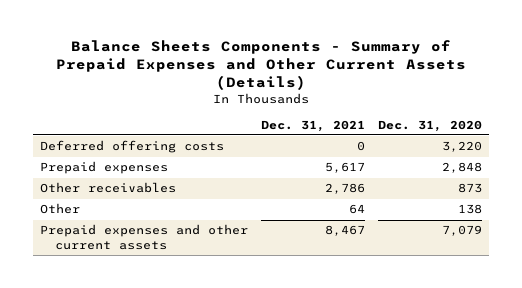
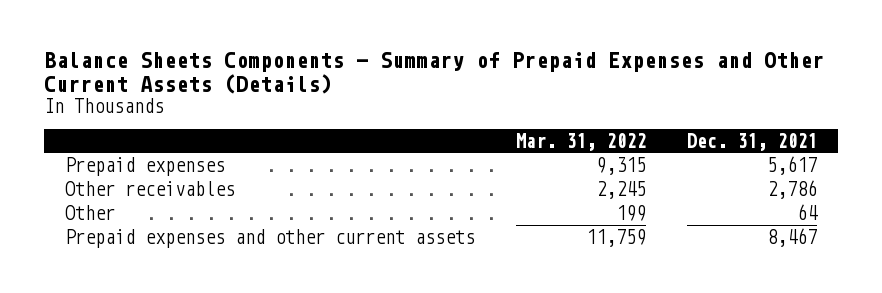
[378,119,483,132] Dec. 31, 2020 -> none
none -> [516,132,647,151] Mar. 31, 2022
[39,140,224,154] Deferred offering costs -> none

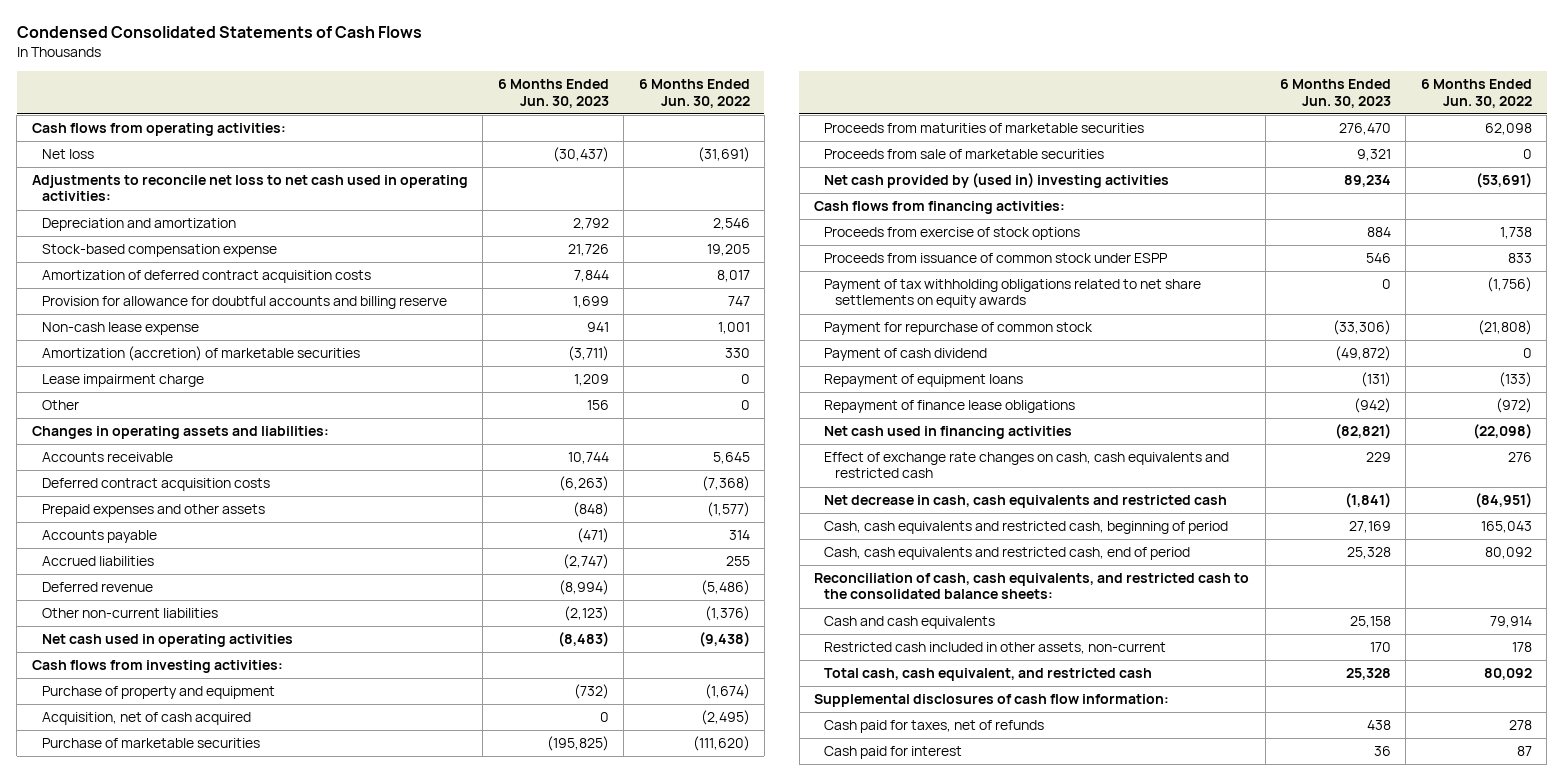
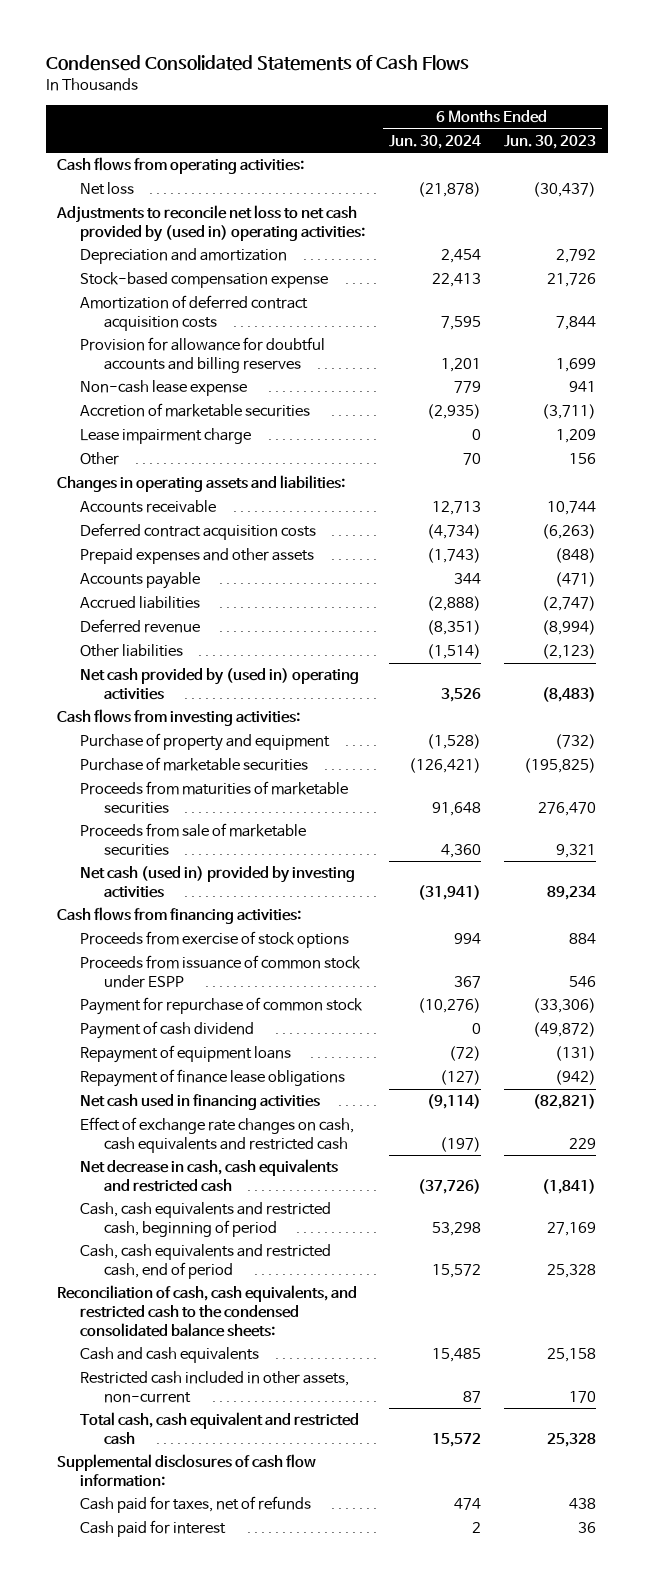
[638,79,750,108] 6 Months Ended Jun. 30, 2022 -> none
none -> [388,135,481,150] Jun. 30, 2024
[31,175,468,202] Adjustments to reconcile net loss to net cash used in operating activities: -> [56,205,366,243] Adjustments to reconcile net loss to net cash provided by (used in) operating activities:
[41,296,447,310] Provision for allowance for doubtful accounts and billing reserve -> [80,337,326,374] Provision for allowance for doubtful accounts and billing reserves
[41,346,360,362] Amortization (accretion) of marketable securities -> [80,403,311,418] Accretion of marketable securities
[41,608,218,619] Other non-current liabilities -> [80,644,184,658] Other liabilities
[41,634,293,648] Net cash used in operating activities -> [80,668,360,701] Net cash provided by (used in) operating activities
[41,712,251,726] Acquisition, net of cash acquired -> none
[824,173,1170,189] Net cash provided by (used in) investing activities -> [80,866,356,899] Net cash (used in) provided by investing activities
[824,279,1202,309] Payment of tax withholding obligations related to net share settlements on equity awards -> none
[814,573,1250,600] Reconciliation of cash, cash equivalents, and restricted cash to the consolidated balance sheets: -> [57,1285,358,1337] Reconciliation of cash, cash equivalents, and restricted cash to the condensed consolidated balance sheets:
[824,668,1153,682] Total cash, cash equivalent, and restricted cash -> [80,1412,360,1446] Total cash, cash equivalent and restricted cash

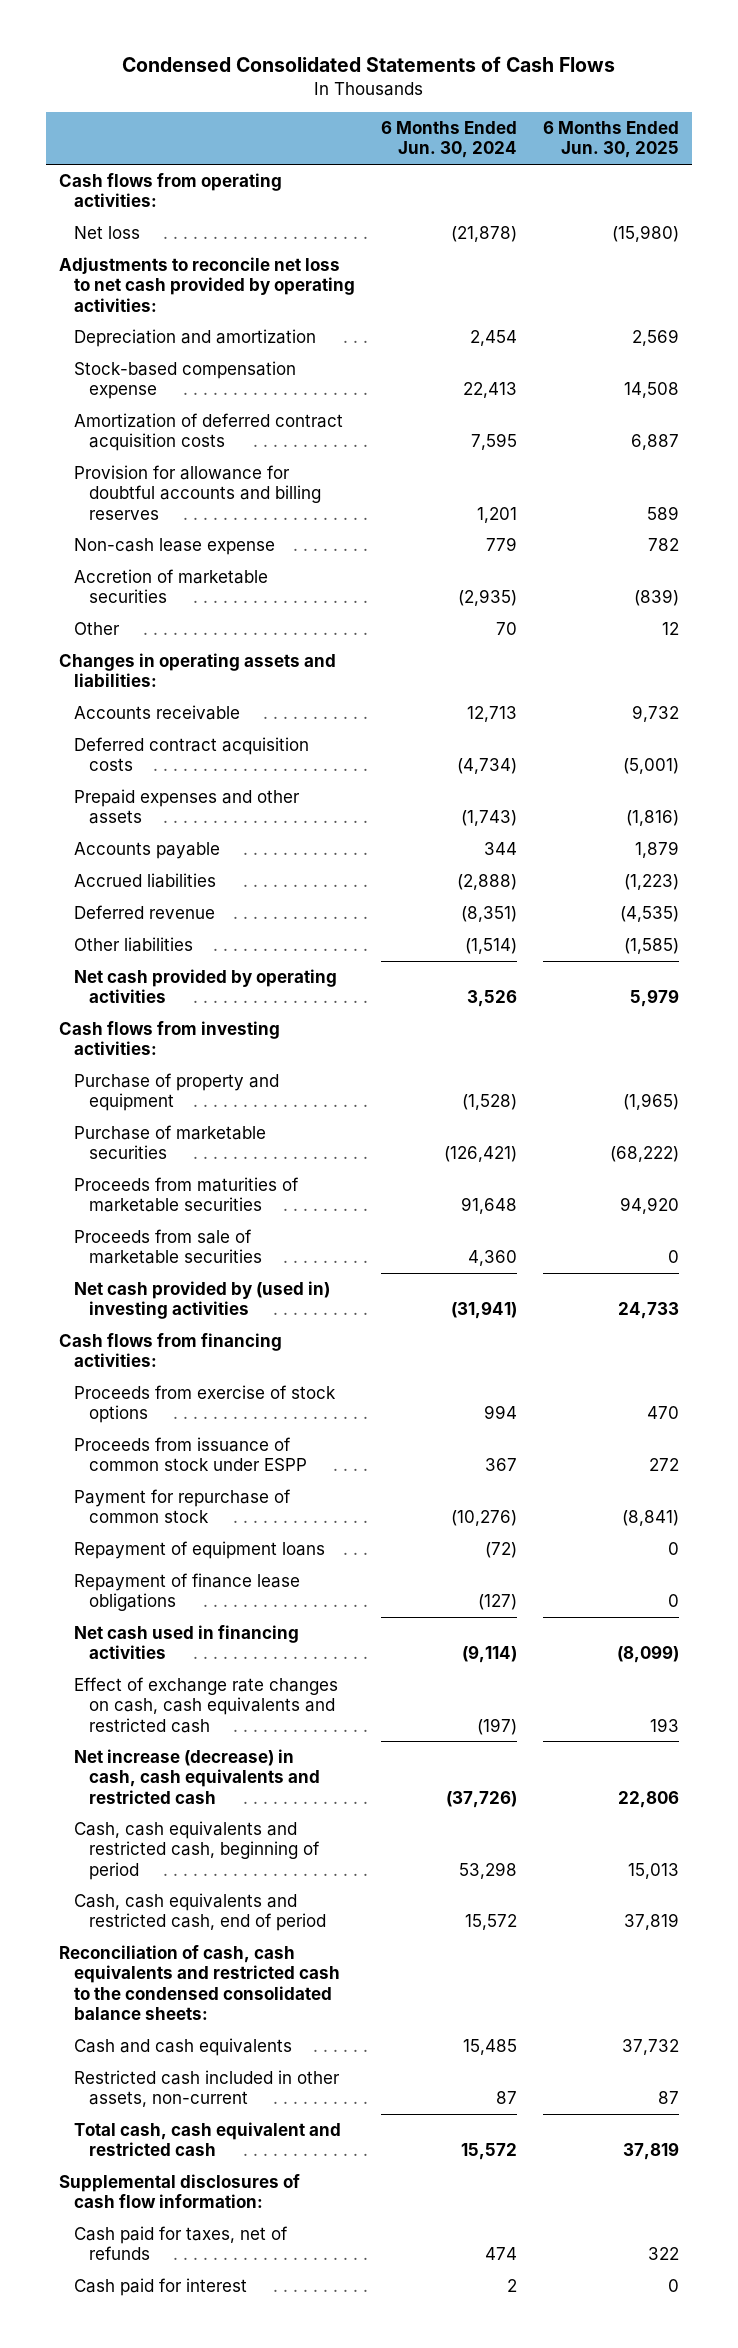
[503,135,596,150] Jun. 30, 2023 -> none
none -> [543,121,680,159] 6 Months Ended Jun. 30, 2025
[56,205,366,243] Adjustments to reconcile net loss to net cash provided by (used in) operating activities: -> [59,256,356,312] Adjustments to reconcile net loss to net cash provided by operating activities:
[80,428,252,445] Lease impairment charge -> none
[80,668,360,701] Net cash provided by (used in) operating activities -> [74,968,338,1004] Net cash provided by operating activities
[80,866,356,899] Net cash (used in) provided by investing activities -> [74,1280,331,1320] Net cash provided by (used in) investing activities
[80,1021,255,1040] Payment of cash dividend -> none
[80,1159,339,1193] Net decrease in cash, cash equivalents and restricted cash -> [74,1748,321,1804] Net increase (decrease) in cash, cash equivalents and restricted cash
[57,1285,358,1337] Reconciliation of cash, cash equivalents, and restricted cash to the condensed consolidated balance sheets: -> [59,1944,341,2021] Reconciliation of cash, cash equivalents and restricted cash to the condensed consolidated balance sheets:

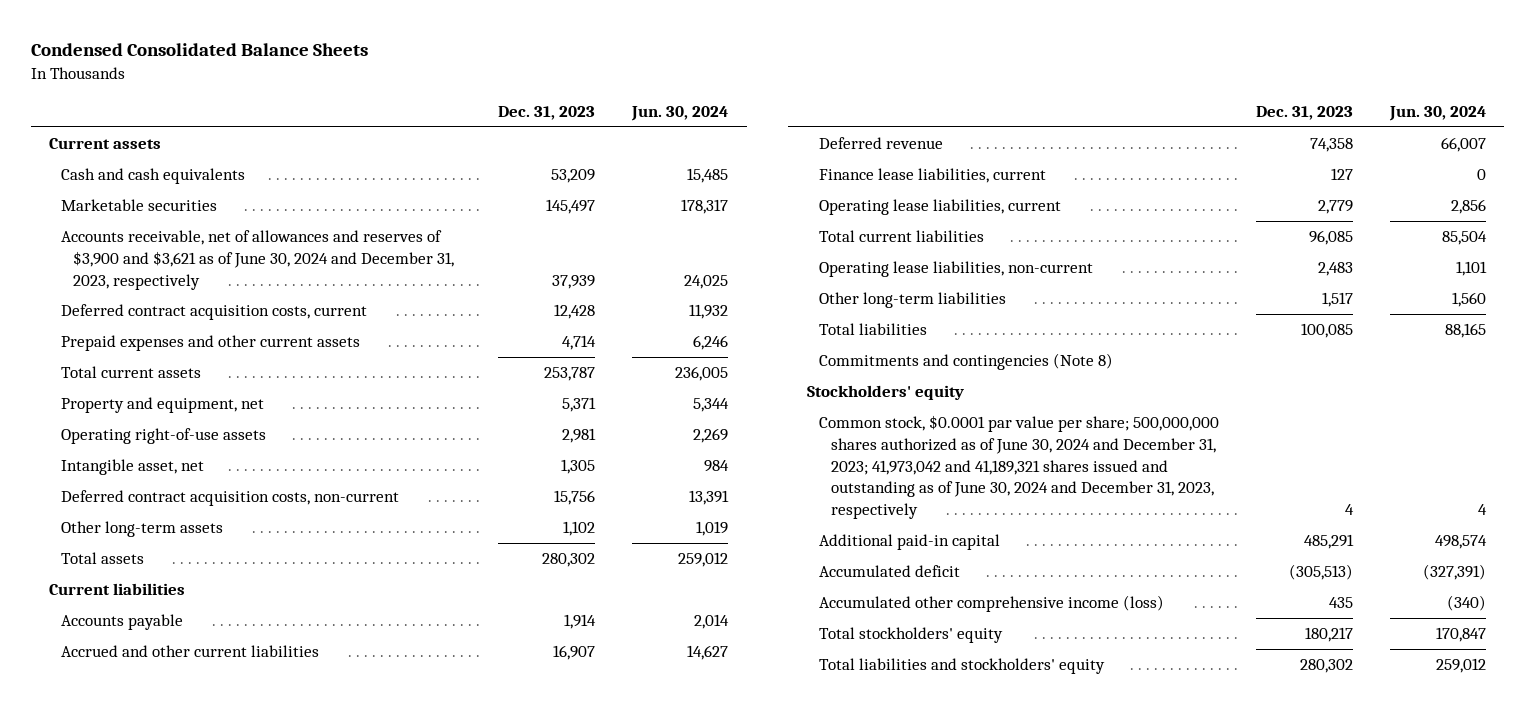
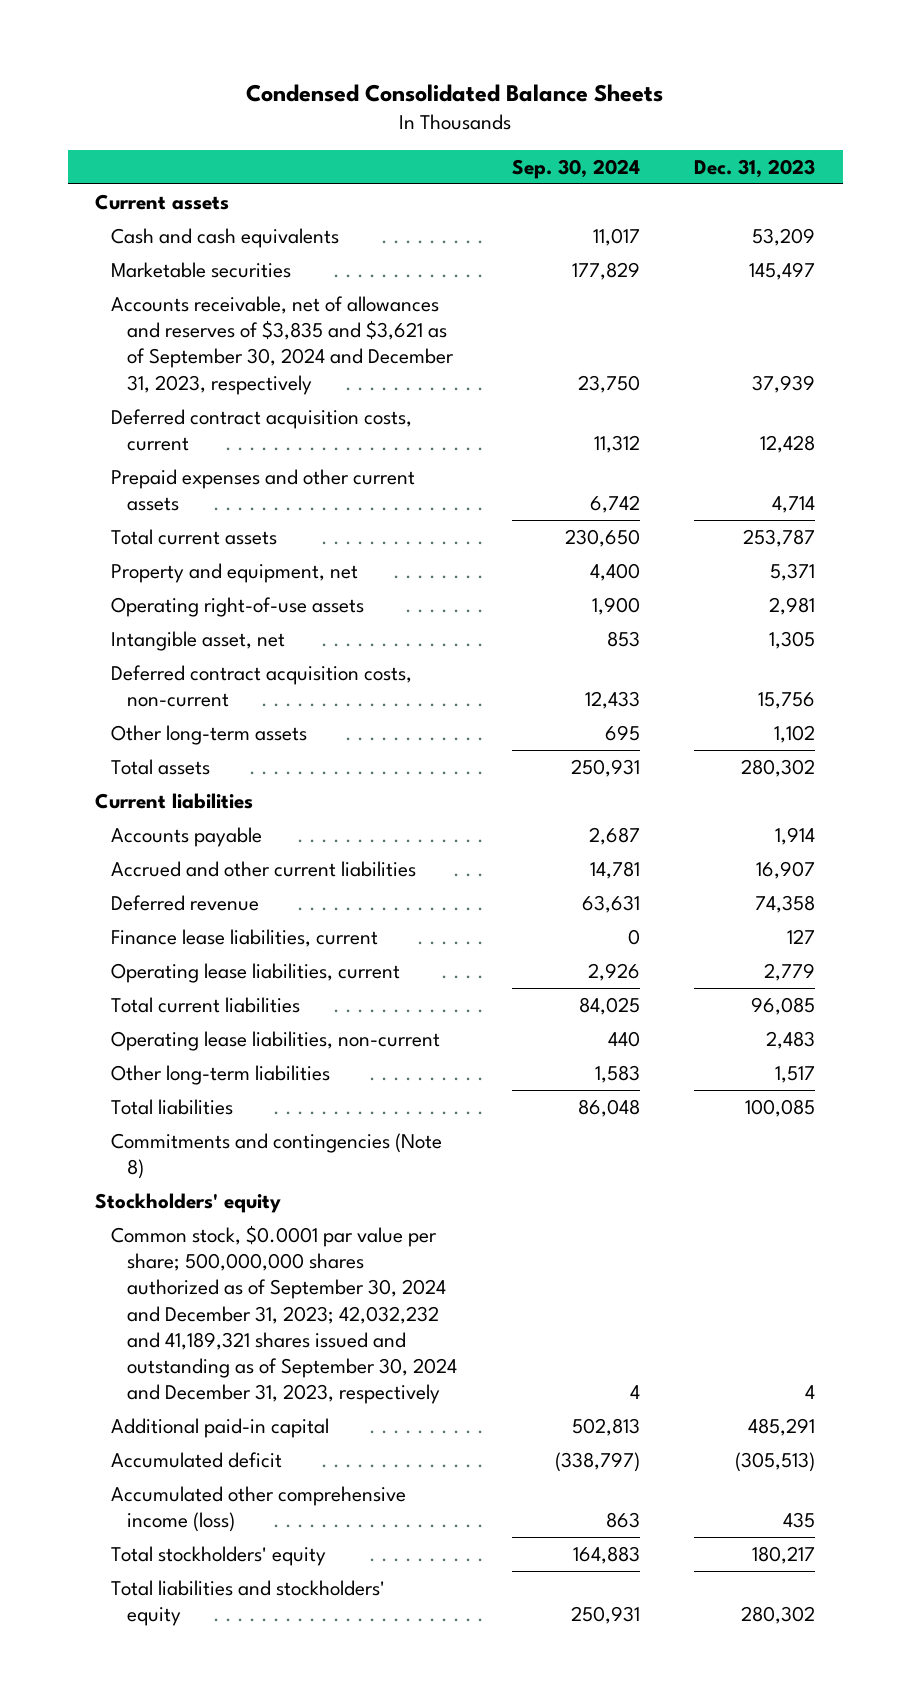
[631,105,729,121] Jun. 30, 2024 -> none
none -> [511,158,640,179] Sep. 30, 2024
[61,230,455,290] Accounts receivable, net of allowances and reserves of $3,900 and $3,621 as of June 30, 2024 and December 31, 2023, respectively -> [111,295,454,395] Accounts receivable, net of allowances and reserves of $3,835 and $3,621 as of September 30, 2024 and December 31, 2023, respectively
[819,415,1220,519] Common stock, $0.0001 par value per share; 500,000,000 shares authorized as of June 30, 2024 and December 31, 2023; 41,973,042 and 41,189,321 shares issued and outstanding as of June 30, 2024 and December 31, 2023, respectively -> [111,1224,457,1405] Common stock, $0.0001 par value per share; 500,000,000 shares authorized as of September 30, 2024 and December 31, 2023; 42,032,232 and 41,189,321 shares issued and outstanding as of September 30, 2024 and December 31, 2023, respectively

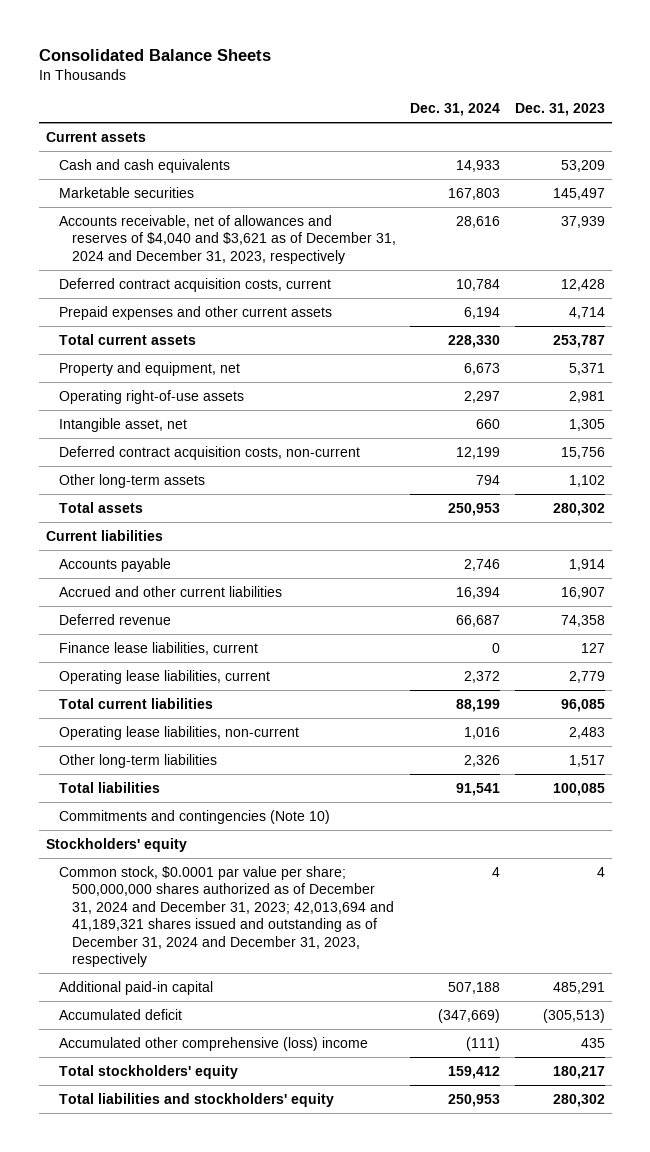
[246,83,664,102] Condensed Consolidated Balance Sheets -> [38,48,271,61] Consolidated Balance Sheets
[511,158,640,179] Sep. 30, 2024 -> none
none -> [410,102,501,116] Dec. 31, 2024
[111,295,454,395] Accounts receivable, net of allowances and reserves of $3,835 and $3,621 as of September 30, 2024 and December 31, 2023, respectively -> [58,215,397,264] Accounts receivable, net of allowances and reserves of $4,040 and $3,621 as of December 31, 2024 and December 31, 2023, respectively
[111,1132,443,1180] Commitments and contingencies (Note 8) -> [58,810,330,825] Commitments and contingencies (Note 10)
[111,1224,457,1405] Common stock, $0.0001 par value per share; 500,000,000 shares authorized as of September 30, 2024 and December 31, 2023; 42,032,232 and 41,189,321 shares issued and outstanding as of September 30, 2024 and December 31, 2023, respectively -> [58,866,395,967] Common stock, $0.0001 par value per share; 500,000,000 shares authorized as of December 31, 2024 and December 31, 2023; 42,013,694 and 41,189,321 shares issued and outstanding as of December 31, 2024 and December 31, 2023, respectively
[111,1485,407,1533] Accumulated other comprehensive income (loss) -> [58,1037,368,1052] Accumulated other comprehensive (loss) income

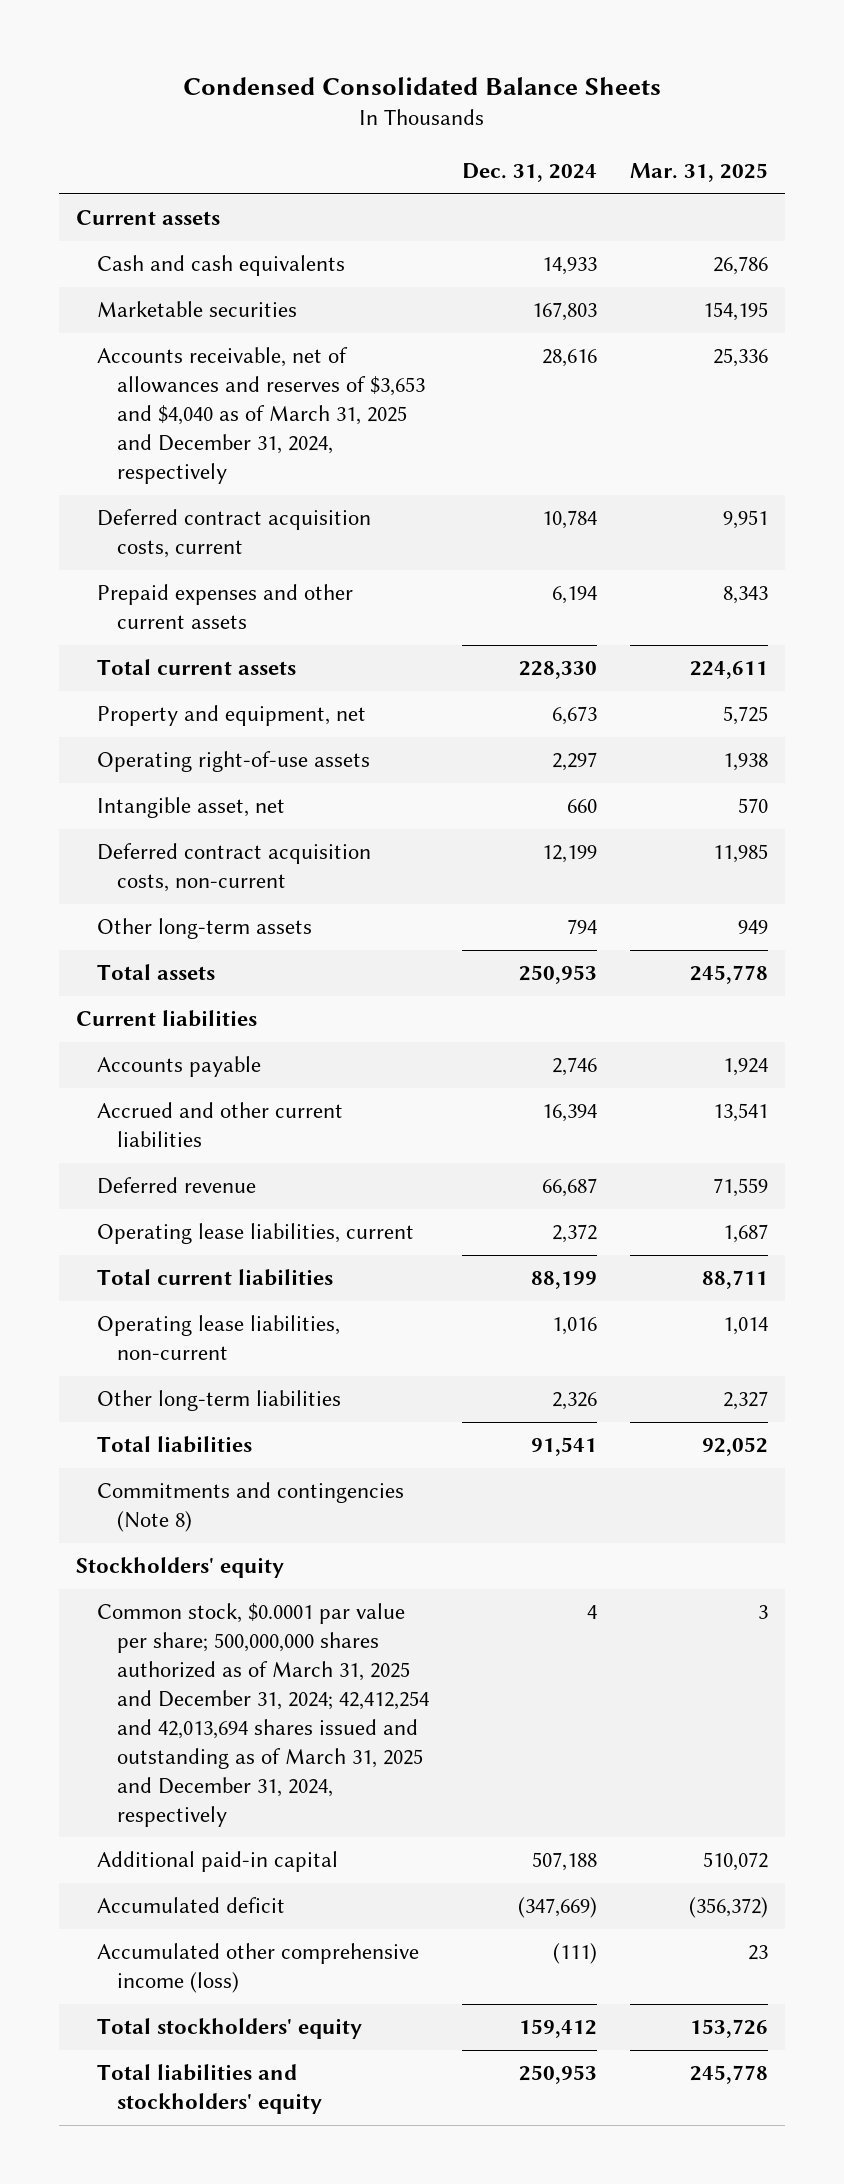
[38,48,271,61] Consolidated Balance Sheets -> [183,76,662,95] Condensed Consolidated Balance Sheets
[514,102,605,116] Dec. 31, 2023 -> none
none -> [630,163,769,183] Mar. 31, 2025
[58,215,397,264] Accounts receivable, net of allowances and reserves of $4,040 and $3,621 as of December 31, 2024 and December 31, 2023, respectively -> [96,347,426,485] Accounts receivable, net of allowances and reserves of $3,653 and $4,040 as of March 31, 2025 and December 31, 2024, respectively
[58,642,258,656] Finance lease liabilities, current -> none
[58,810,330,825] Commitments and contingencies (Note 10) -> [96,1482,404,1533] Commitments and contingencies (Note 8)
[58,866,395,967] Common stock, $0.0001 par value per share; 500,000,000 shares authorized as of December 31, 2024 and December 31, 2023; 42,013,694 and 41,189,321 shares issued and outstanding as of December 31, 2024 and December 31, 2023, respectively -> [96,1603,430,1827] Common stock, $0.0001 par value per share; 500,000,000 shares authorized as of March 31, 2025 and December 31, 2024; 42,412,254 and 42,013,694 shares issued and outstanding as of March 31, 2025 and December 31, 2024, respectively
[58,1037,368,1052] Accumulated other comprehensive (loss) income -> [96,1943,419,1994] Accumulated other comprehensive income (loss)

